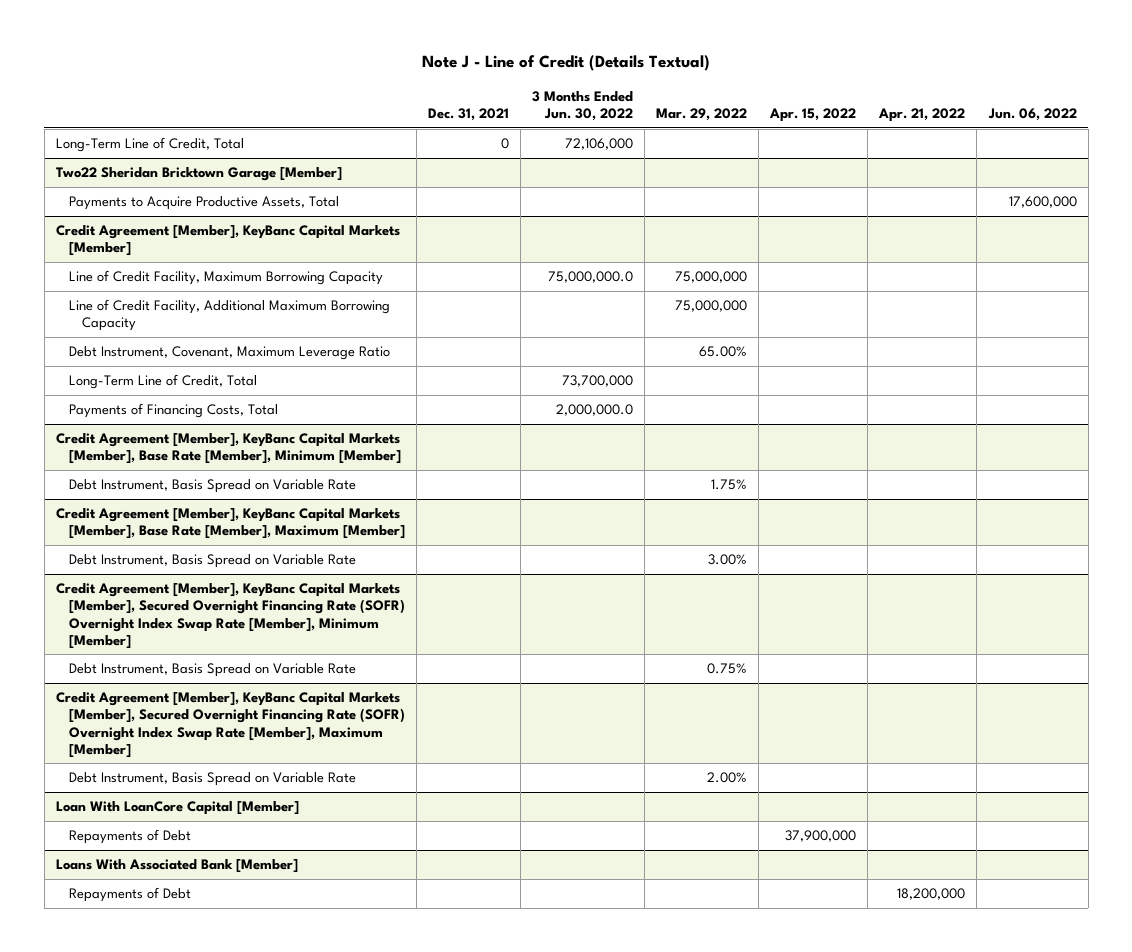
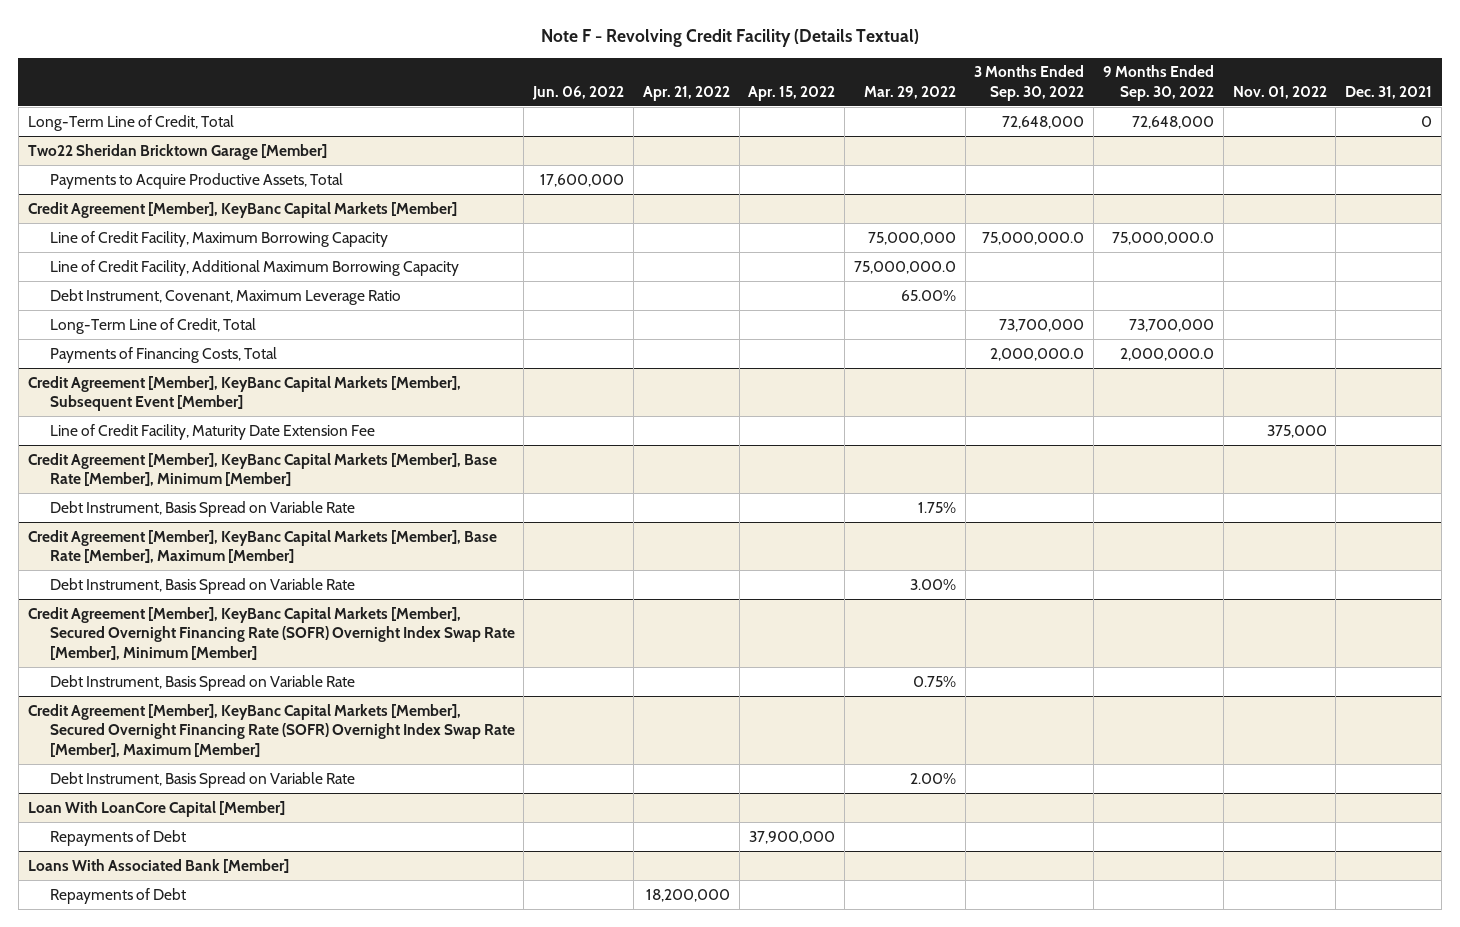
[422,54,711,71] Note J - Line of Credit (Details Textual) -> [540,29,919,48] Note F - Revolving Credit Facility (Details Textual)
[532,90,634,122] 3 Months Ended Jun. 30, 2022 -> none
none -> [974,65,1085,102] 3 Months Ended Sep. 30, 2022
none -> [1103,65,1215,102] 9 Months Ended Sep. 30, 2022
none -> [1232,86,1327,100] Nov. 01, 2022
[675,300,748,313] 75,000,000 -> [853,260,956,274] 75,000,000.0
none -> [27,375,461,412] Credit Agreement [Member], KeyBanc Capital Markets [Member], Subsequent Event [Member]
none -> [49,423,375,440] Line of Credit Facility, Maturity Date Extension Fee

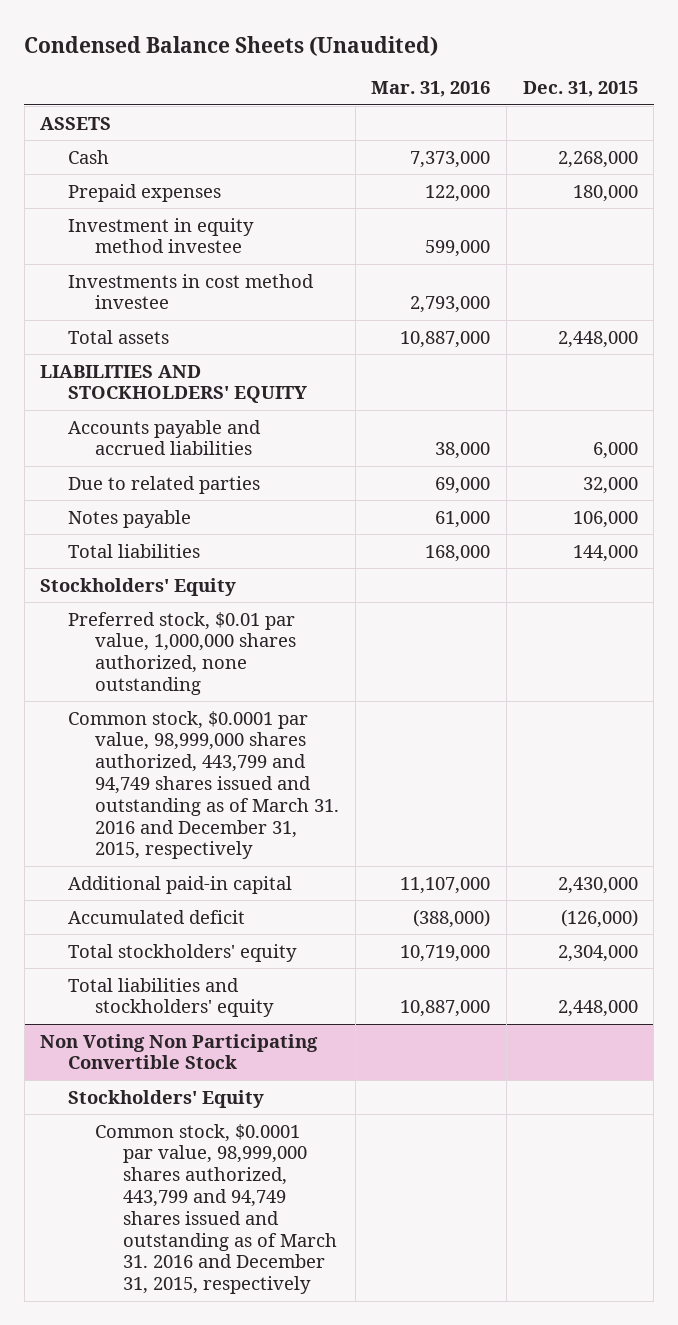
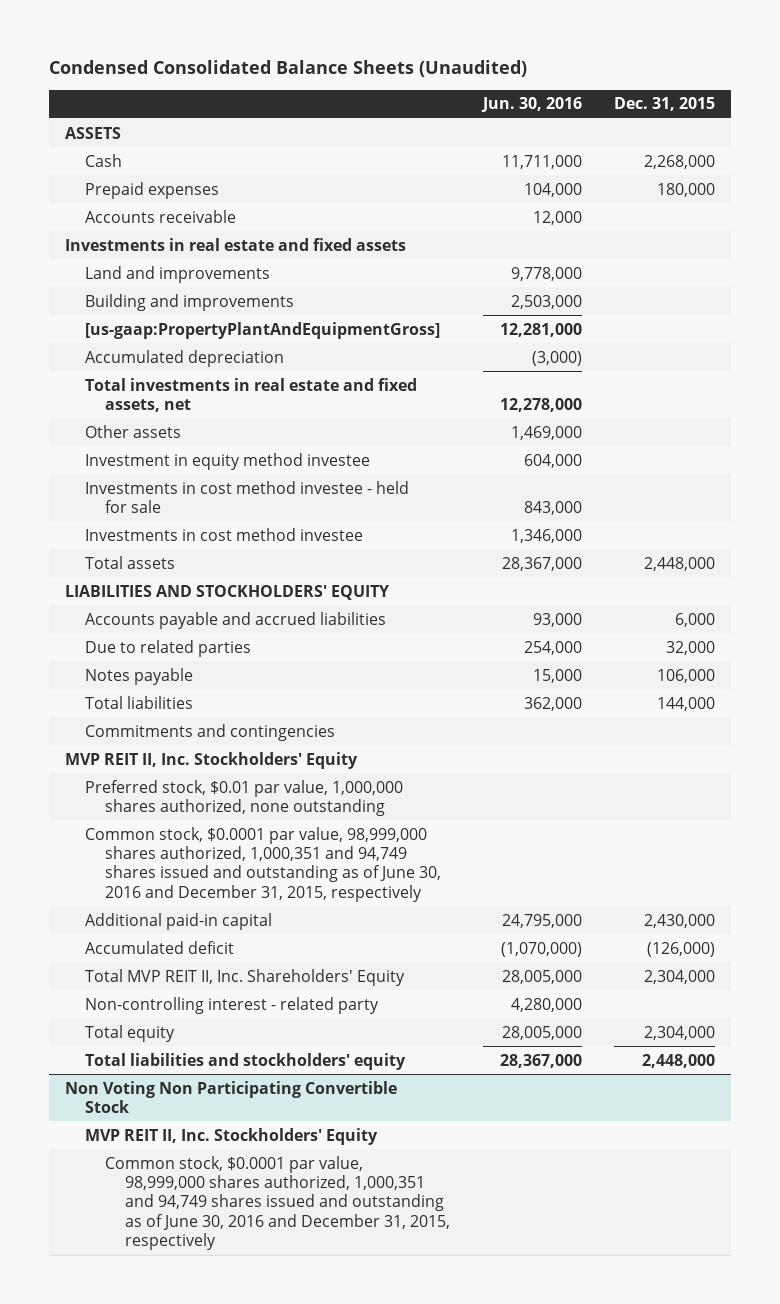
[24,35,439,56] Condensed Balance Sheets (Unaudited) -> [49,59,528,77] Condensed Consolidated Balance Sheets (Unaudited)
[371,81,491,98] Mar. 31, 2016 -> none
none -> [480,97,582,113] Jun. 30, 2016
none -> [85,209,237,223] Accounts receivable
none -> [65,237,407,251] Investments in real estate and fixed assets
none -> [85,265,271,283] Land and improvements
none -> [85,293,295,311] Building and improvements
none -> [85,321,441,339] [us-gaap:PropertyPlantAndEquipmentGross]
none -> [85,349,285,367] Accumulated depreciation
none -> [85,377,418,413] Total investments in real estate and fixed assets, net
none -> [85,424,182,438] Other assets
none -> [85,480,410,514] Investments in cost method investee - held for sale
none -> [85,723,336,741] Commitments and contingencies
[40,577,237,596] Stockholders' Equity -> [65,751,359,769] MVP REIT II, Inc. Stockholders' Equity
[67,710,340,860] Common stock, $0.0001 par value, 98,999,000 shares authorized, 443,799 and 94,749 shares issued and outstanding as of March 31. 2016 and December 31, 2015, respectively -> [85,826,442,902] Common stock, $0.0001 par value, 98,999,000 shares authorized, 1,000,351 and 94,749 shares issued and outstanding as of June 30, 2016 and December 31, 2015, respectively
[67,943,297,962] Total stockholders' equity -> [85,968,406,986] Total MVP REIT II, Inc. Shareholders' Equity
none -> [85,996,380,1014] Non-controlling interest - related party
none -> [85,1024,176,1042] Total equity
[67,1089,264,1108] Stockholders' Equity -> [85,1127,379,1145] MVP REIT II, Inc. Stockholders' Equity
[95,1123,337,1295] Common stock, $0.0001 par value, 98,999,000 shares authorized, 443,799 and 94,749 shares issued and outstanding as of March 31. 2016 and December 31, 2015, respectively -> [105,1155,451,1251] Common stock, $0.0001 par value, 98,999,000 shares authorized, 1,000,351 and 94,749 shares issued and outstanding as of June 30, 2016 and December 31, 2015, respectively

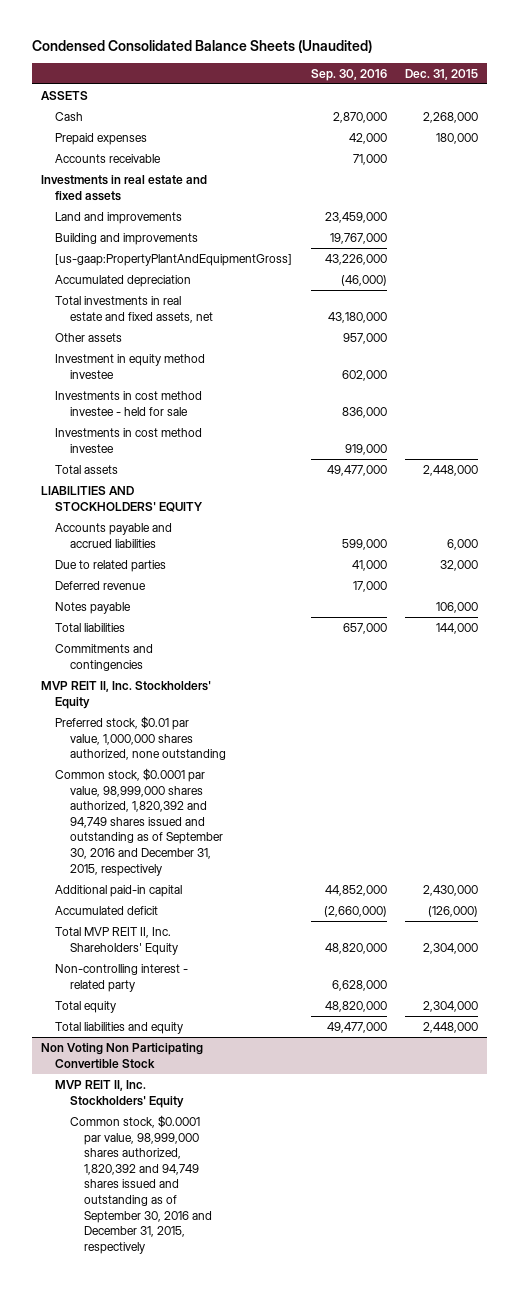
[480,97,582,113] Jun. 30, 2016 -> none
none -> [310,68,387,81] Sep. 30, 2016
none -> [55,580,147,590] Deferred revenue
[85,826,442,902] Common stock, $0.0001 par value, 98,999,000 shares authorized, 1,000,351 and 94,749 shares issued and outstanding as of June 30, 2016 and December 31, 2015, respectively -> [55,767,223,876] Common stock, $0.0001 par value, 98,999,000 shares authorized, 1,820,392 and 94,749 shares issued and outstanding as of September 30, 2016 and December 31, 2015, respectively
[85,1052,407,1070] Total liabilities and stockholders' equity -> [55,1021,184,1034] Total liabilities and equity
[105,1155,451,1251] Common stock, $0.0001 par value, 98,999,000 shares authorized, 1,000,351 and 94,749 shares issued and outstanding as of June 30, 2016 and December 31, 2015, respectively -> [69,1114,213,1255] Common stock, $0.0001 par value, 98,999,000 shares authorized, 1,820,392 and 94,749 shares issued and outstanding as of September 30, 2016 and December 31, 2015, respectively

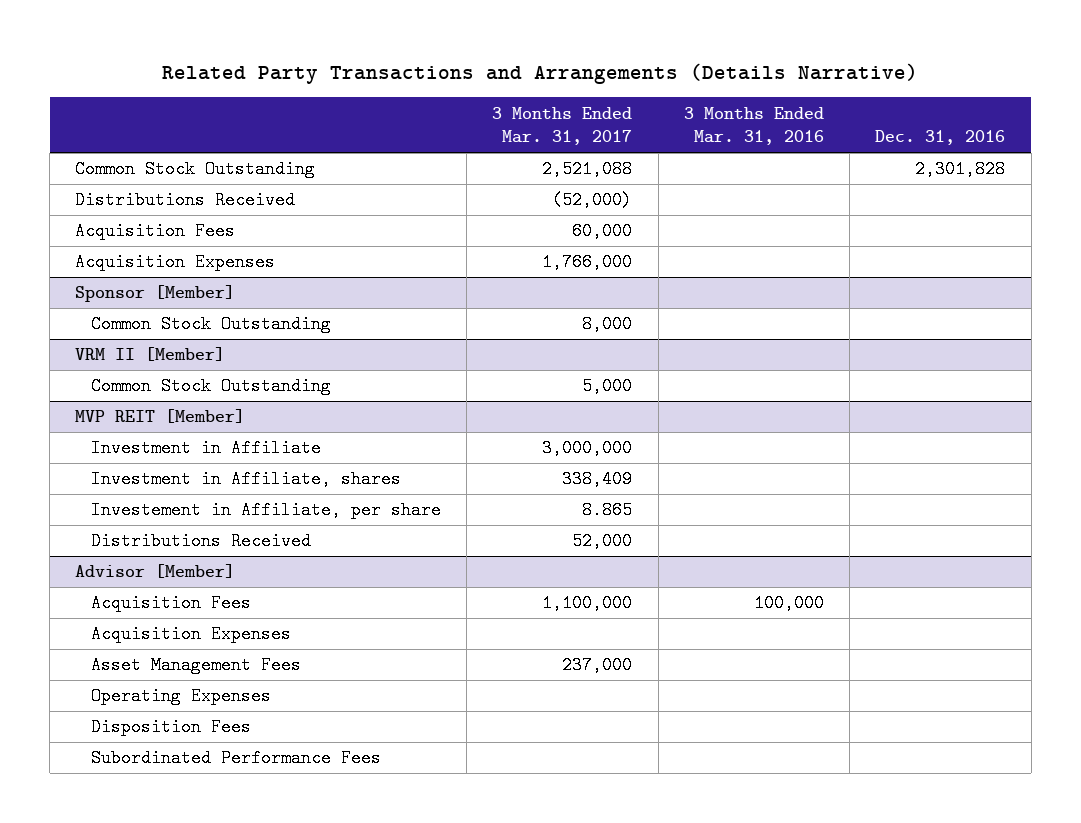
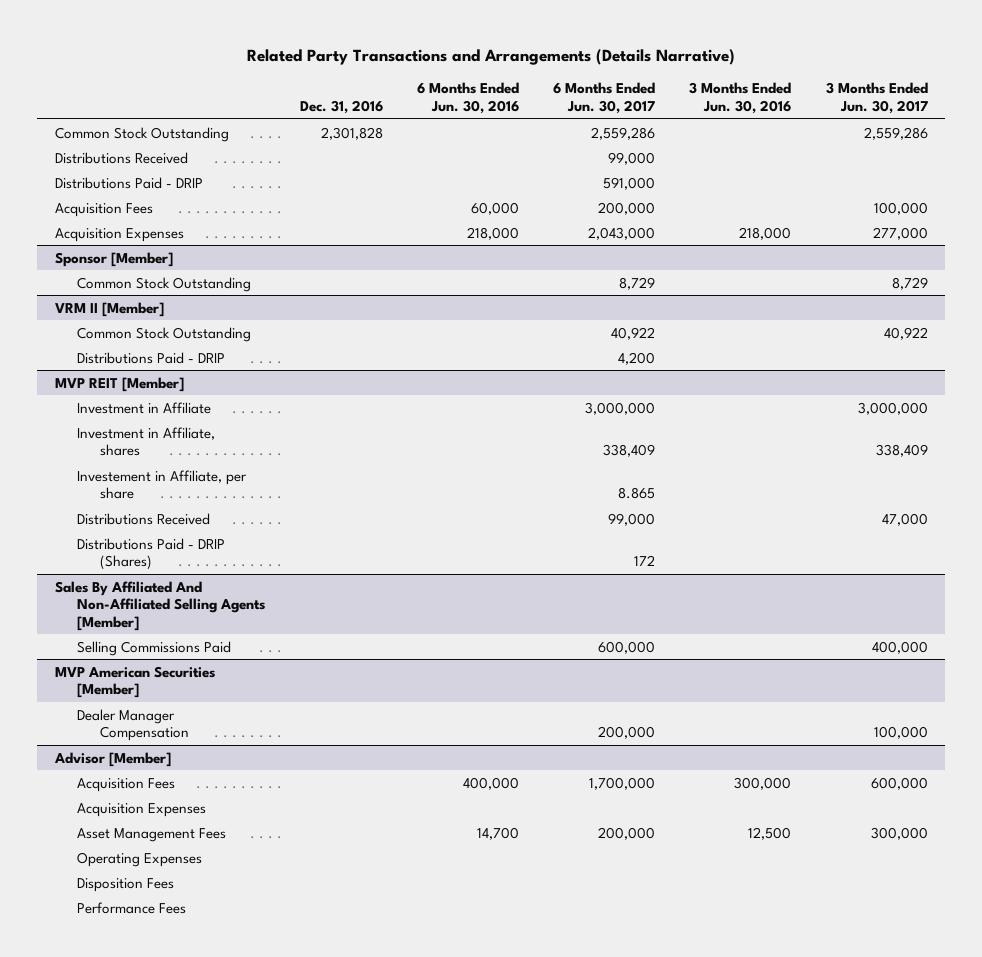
[492,106,633,146] 3 Months Ended Mar. 31, 2017 -> none
[683,106,824,146] 3 Months Ended Mar. 31, 2016 -> none
none -> [416,82,519,114] 6 Months Ended Jun. 30, 2016
none -> [553,82,656,114] 6 Months Ended Jun. 30, 2017
none -> [689,82,792,114] 3 Months Ended Jun. 30, 2016
none -> [825,82,928,114] 3 Months Ended Jun. 30, 2017
none -> [54,176,203,189] Distributions Paid - DRIP
none -> [77,351,226,364] Distributions Paid - DRIP
none -> [77,537,226,571] Distributions Paid - DRIP (Shares)
none -> [54,580,266,631] Sales By Affiliated And Non-Affiliated Selling Agents [Member]
none -> [77,640,232,656] Selling Commissions Paid
none -> [54,665,215,699] MVP American Securities [Member]
none -> [77,708,190,742] Dealer Manager Compensation
[90,749,381,768] Subordinated Performance Fees -> [77,901,187,914] Performance Fees

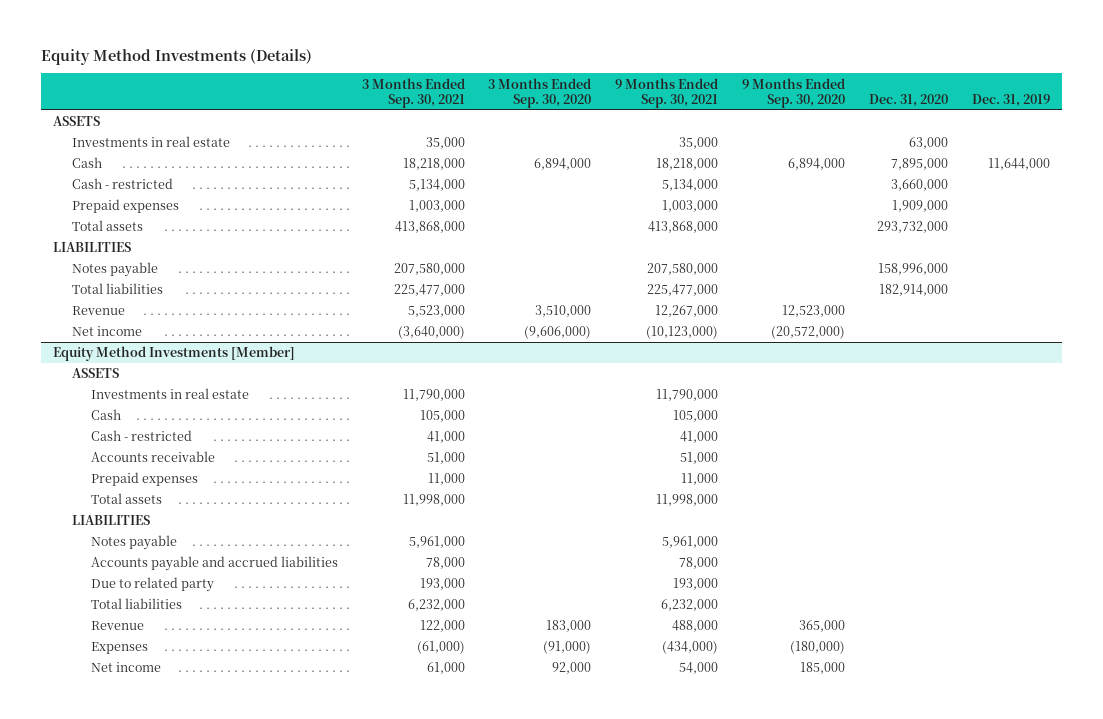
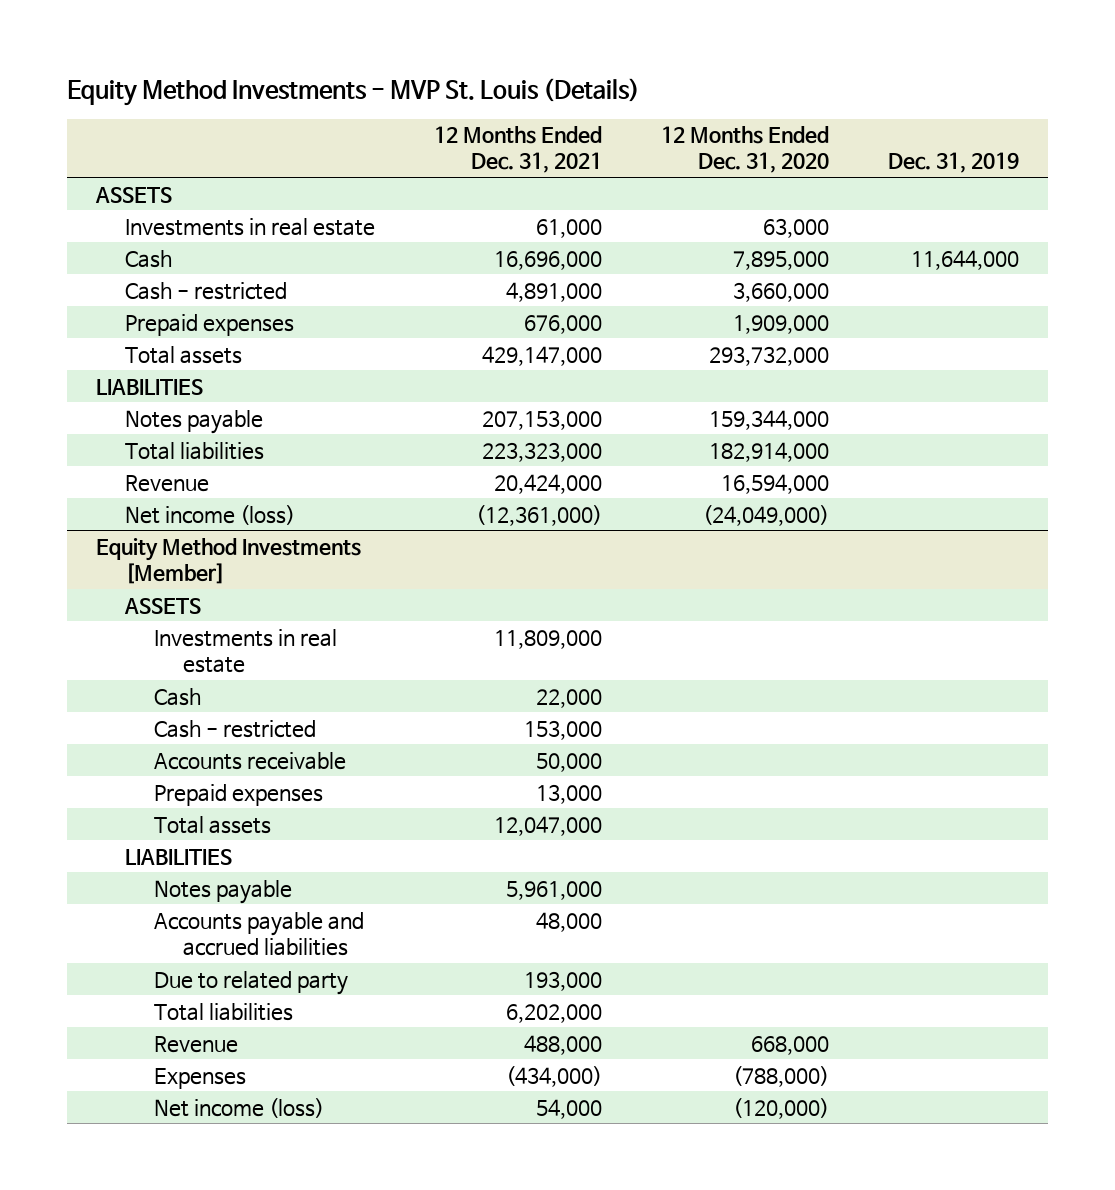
[41,48,313,65] Equity Method Investments (Details) -> [66,78,640,107] Equity Method Investments - MVP St. Louis (Details)
[361,77,465,108] 3 Months Ended Sep. 30, 2021 -> none
[488,77,592,108] 3 Months Ended Sep. 30, 2020 -> none
[615,77,719,108] 9 Months Ended Sep. 30, 2021 -> none
[741,77,845,108] 9 Months Ended Sep. 30, 2020 -> none
[868,93,948,107] Dec. 31, 2020 -> none
none -> [434,126,603,174] 12 Months Ended Dec. 31, 2021
none -> [660,126,829,174] 12 Months Ended Dec. 31, 2020
[71,326,142,337] Net income -> [125,504,296,525] Net income (loss)
[90,662,161,673] Net income -> [154,1097,325,1118] Net income (loss)

